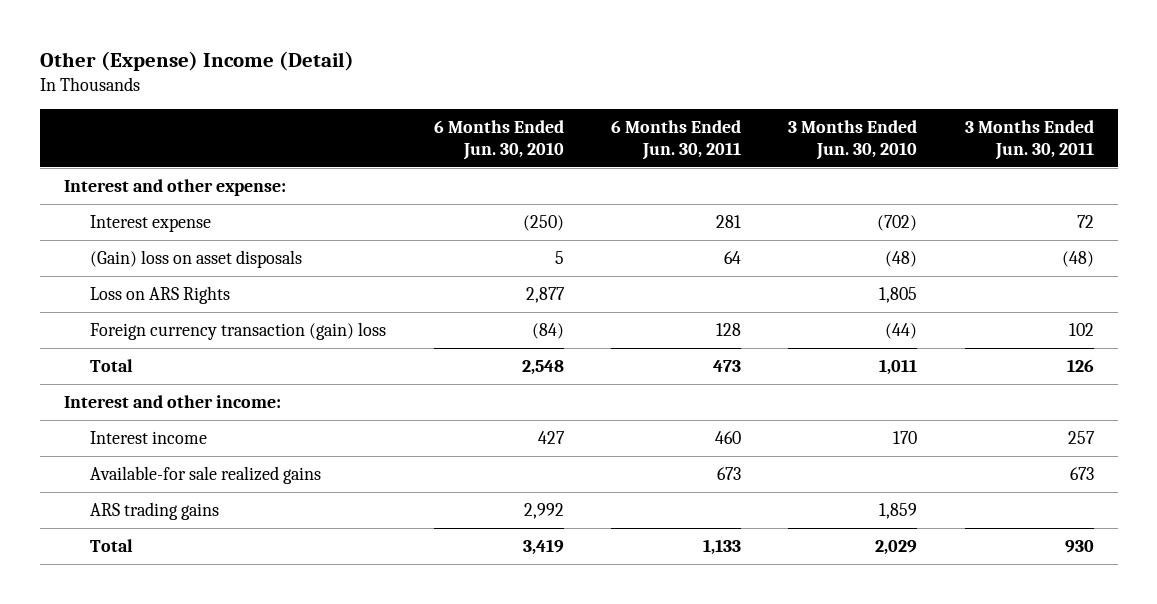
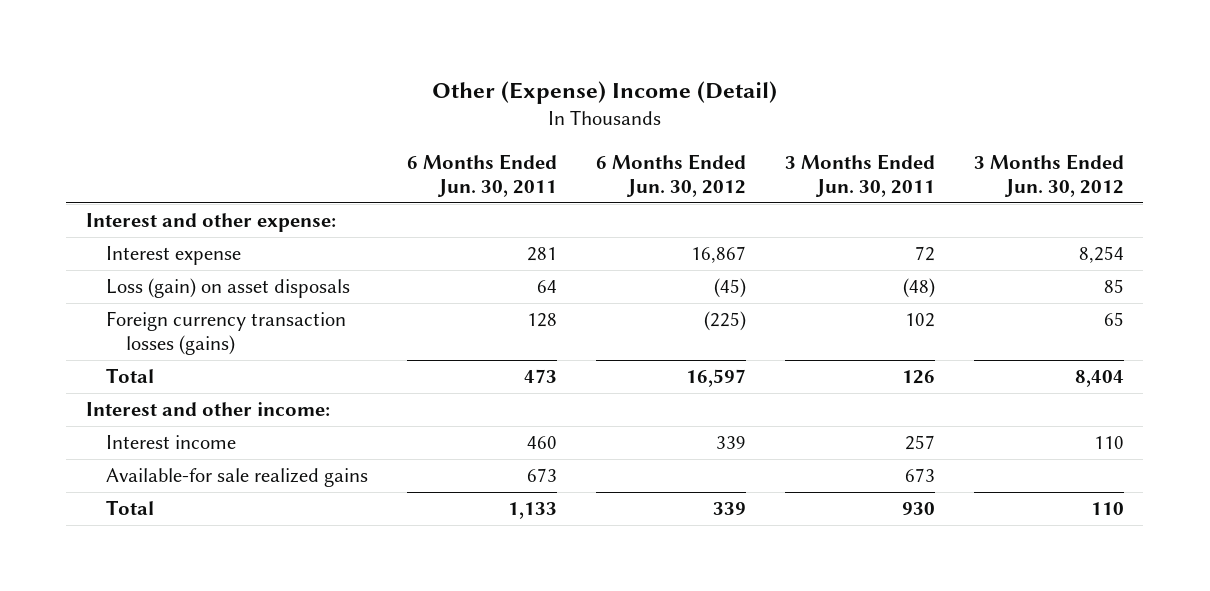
[433,119,564,160] 6 Months Ended Jun. 30, 2010 -> none
[788,119,918,160] 3 Months Ended Jun. 30, 2010 -> none
none -> [595,153,746,197] 6 Months Ended Jun. 30, 2012
none -> [973,153,1124,197] 3 Months Ended Jun. 30, 2012
[90,285,231,304] Loss on ARS Rights -> none
[90,249,303,268] (Gain) loss on asset disposals -> [105,278,350,299] Loss (gain) on asset disposals
[90,321,387,340] Foreign currency transaction (gain) loss -> [105,311,346,356] Foreign currency transaction losses (gains)
[90,501,220,520] ARS trading gains -> none

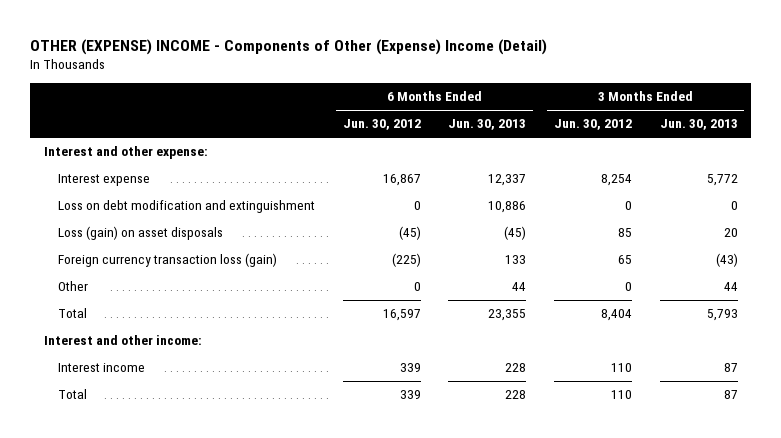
[431,80,777,104] Other (Expense) Income (Detail) -> [29,38,547,55] OTHER (EXPENSE) INCOME - Components of Other (Expense) Income (Detail)
[406,153,557,197] 6 Months Ended Jun. 30, 2011 -> none
[784,153,935,197] 3 Months Ended Jun. 30, 2011 -> none
none -> [448,119,527,131] Jun. 30, 2013
none -> [659,119,738,131] Jun. 30, 2013
none -> [58,200,316,214] Loss on debt modification and extinguishment
[105,311,346,356] Foreign currency transaction losses (gains) -> [58,253,278,268] Foreign currency transaction loss (gain)
none -> [58,281,89,292] Other
[105,468,368,488] Available-for sale realized gains -> none

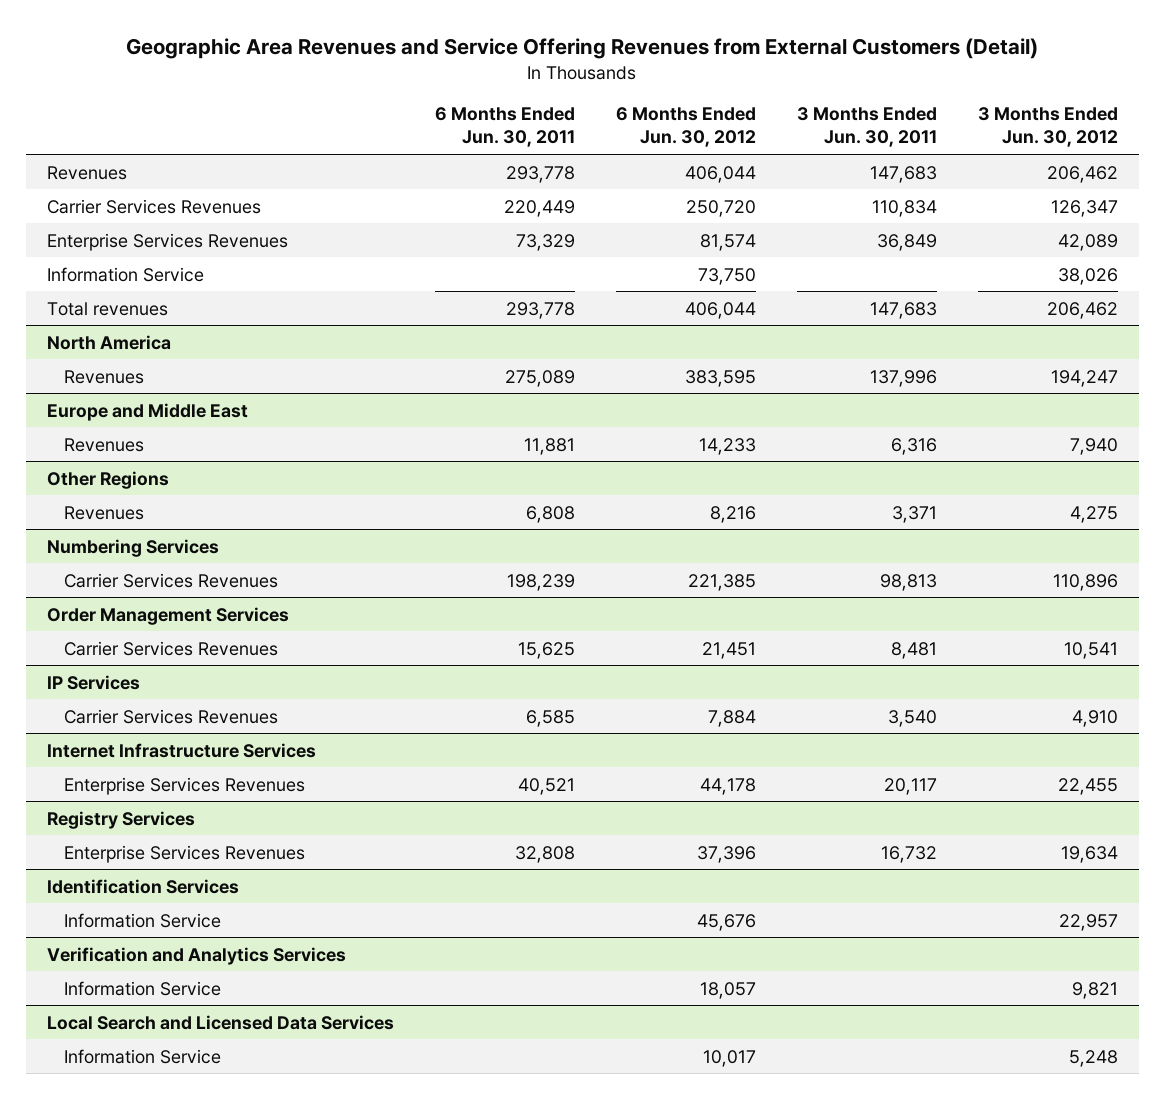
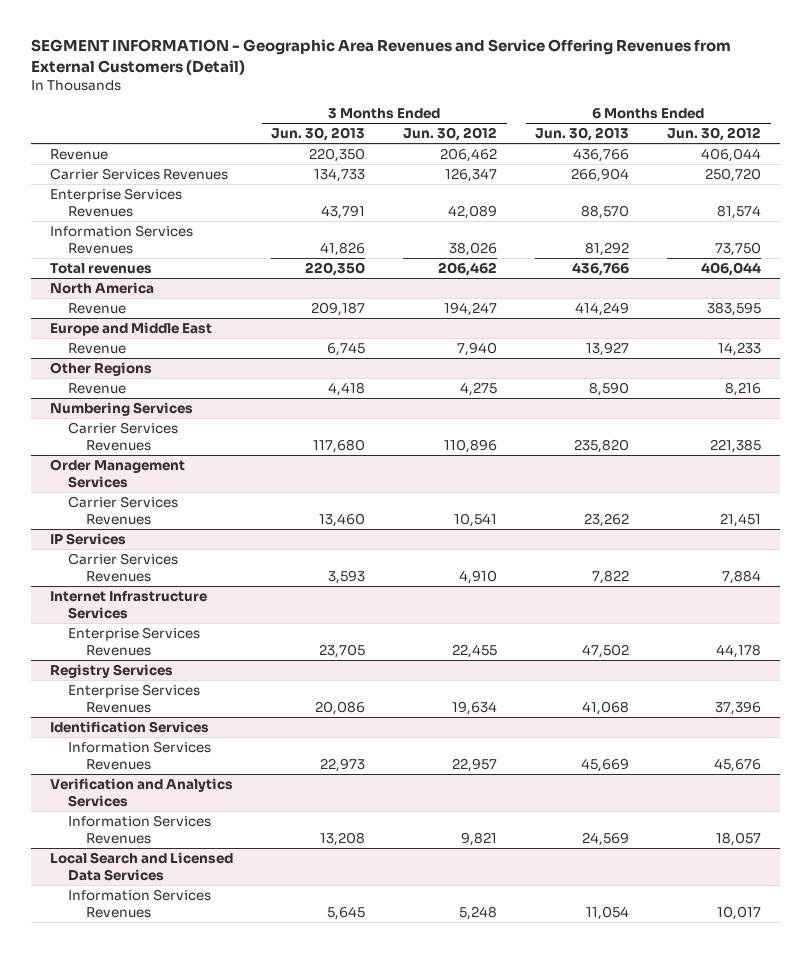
[126,38,1039,60] Geographic Area Revenues and Service Offering Revenues from External Customers (Detail) -> [30,39,731,76] SEGMENT INFORMATION - Geographic Area Revenues and Service Offering Revenues from External Customers (Detail)
[434,107,575,148] 6 Months Ended Jun. 30, 2011 -> none
[796,107,937,148] 3 Months Ended Jun. 30, 2011 -> none
none -> [271,127,366,142] Jun. 30, 2013
none -> [535,127,630,142] Jun. 30, 2013
[46,165,127,180] Revenues -> [49,148,108,160] Revenue
[46,266,204,282] Information Service -> [49,224,193,254] Information Services Revenues
[64,369,145,384] Revenues -> [68,302,127,314] Revenue
[64,437,145,452] Revenues -> [68,342,127,354] Revenue
[64,505,145,520] Revenues -> [68,382,127,394] Revenue
[64,912,222,928] Information Service -> [68,740,212,770] Information Services Revenues
[64,980,222,996] Information Service -> [68,814,212,844] Information Services Revenues
[64,1048,222,1064] Information Service -> [68,888,212,918] Information Services Revenues

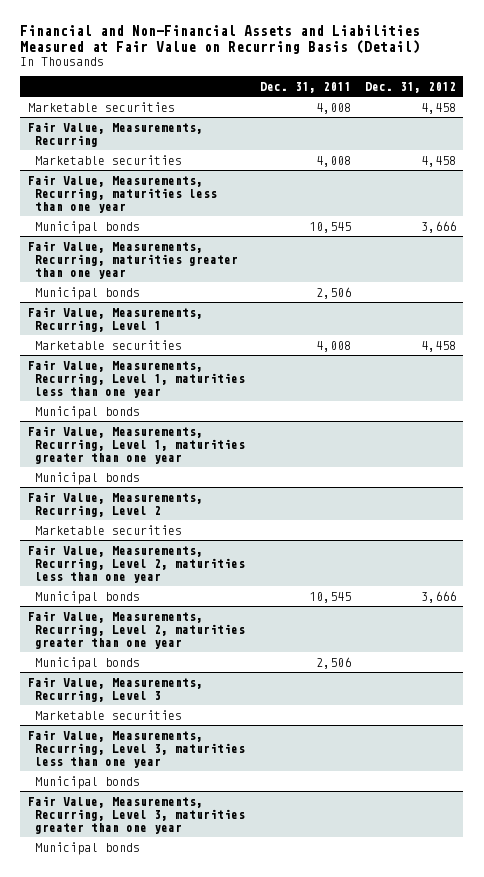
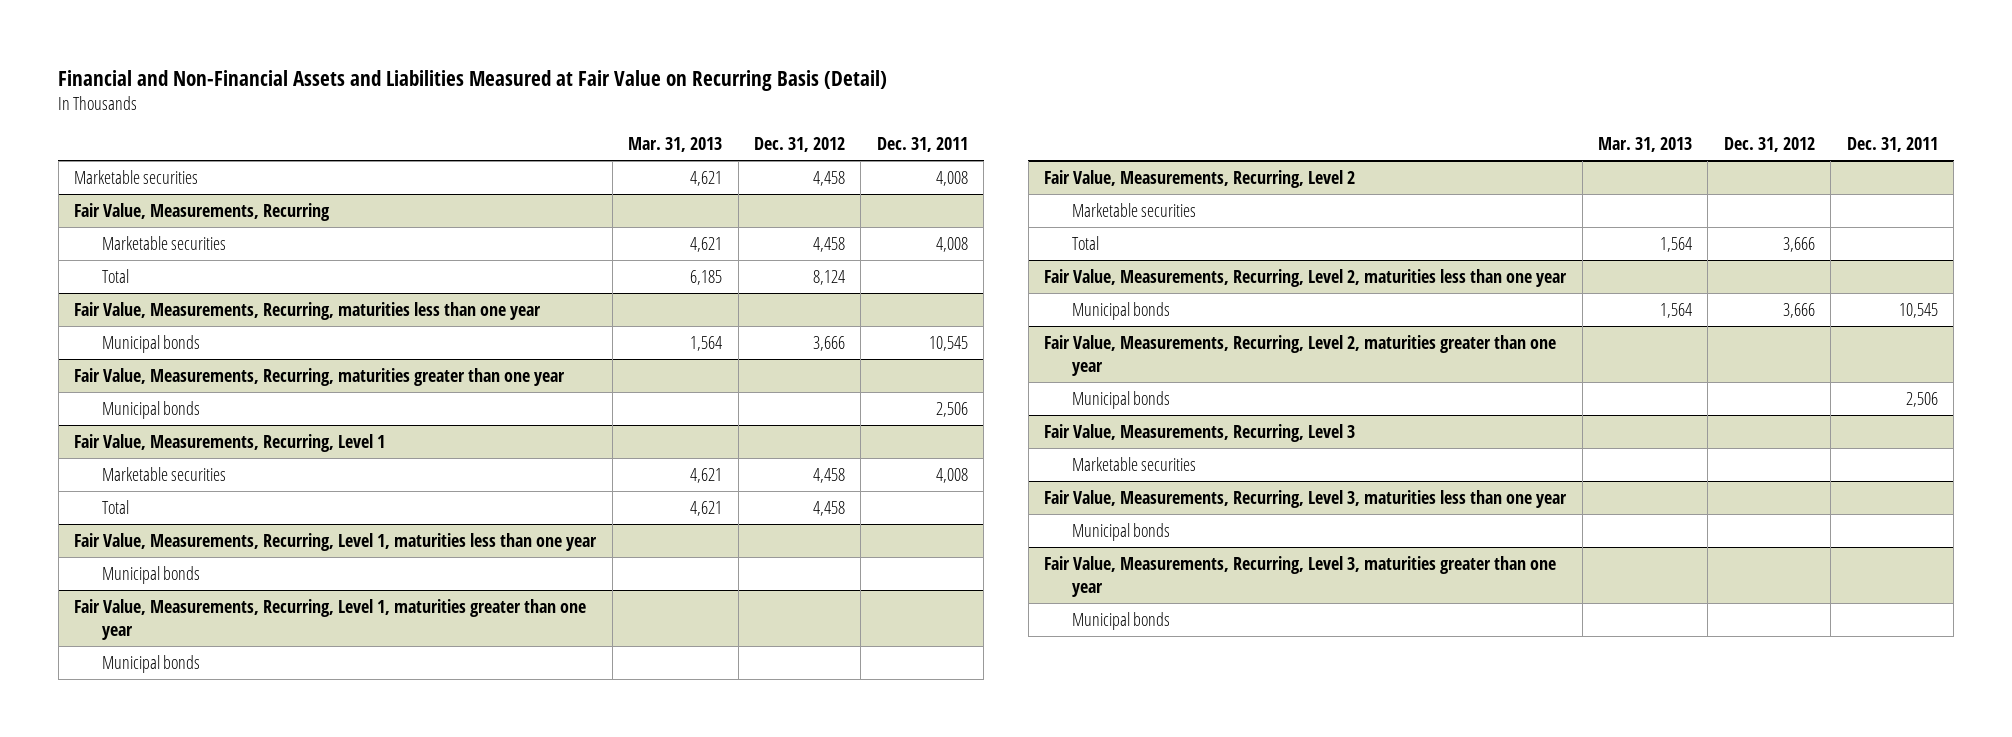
none -> [628,137,723,153] Mar. 31, 2013
none -> [102,268,130,283] Total
none -> [102,499,130,514] Total
none -> [1072,235,1100,250] Total

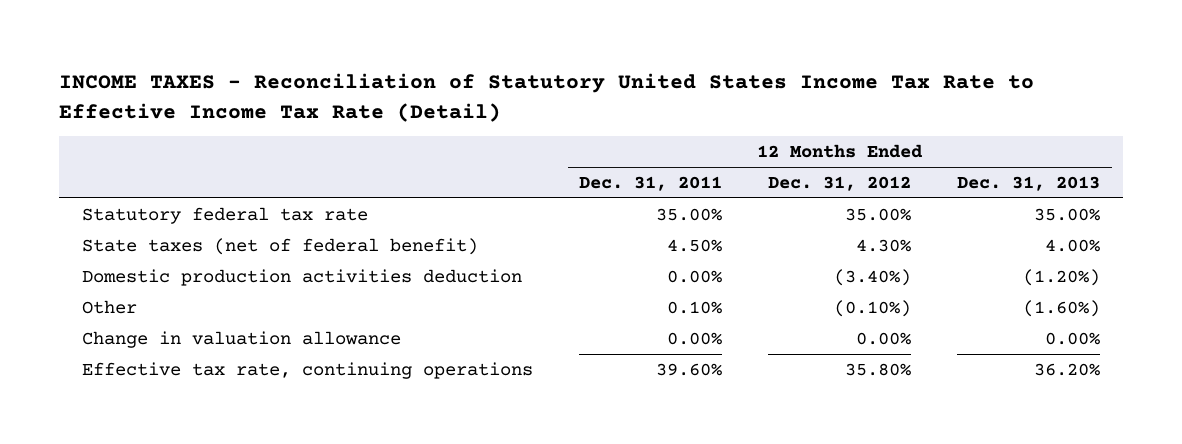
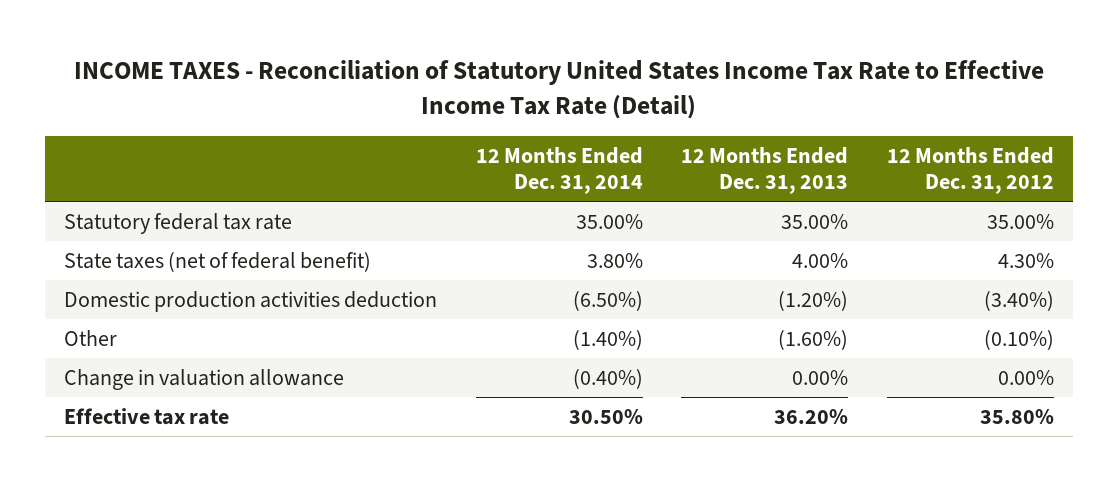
[579,176,723,192] Dec. 31, 2011 -> none
none -> [475,146,643,194] 12 Months Ended Dec. 31, 2014
[82,361,534,379] Effective tax rate, continuing operations -> [64,407,230,425] Effective tax rate

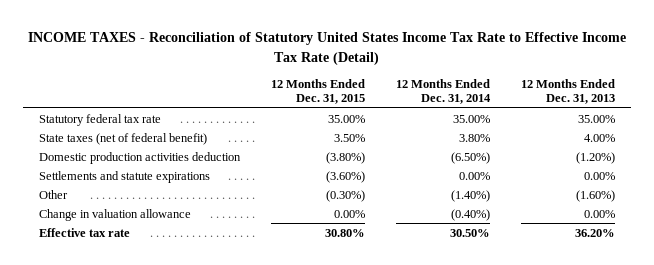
[886,146,1054,194] 12 Months Ended Dec. 31, 2012 -> none
none -> [271,78,366,105] 12 Months Ended Dec. 31, 2015
none -> [38,170,210,183] Settlements and statute expirations

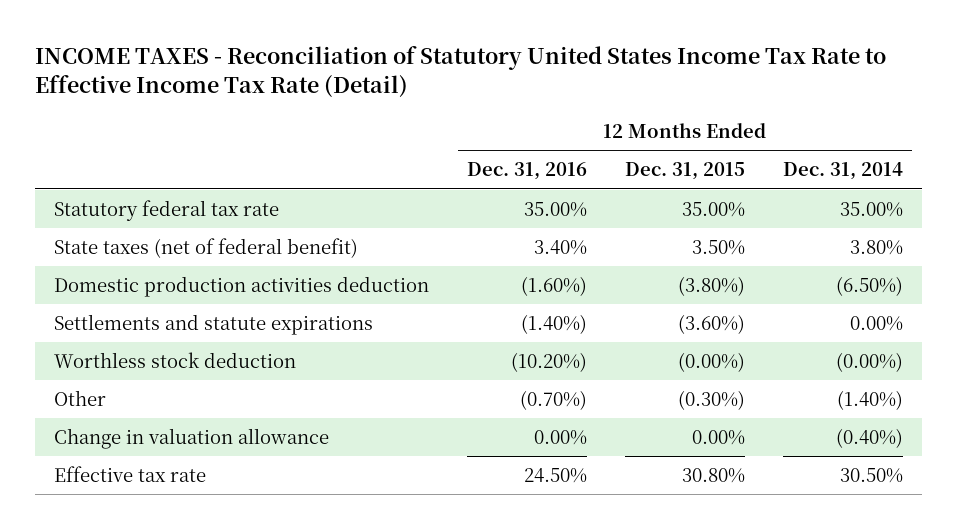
[521,78,616,105] 12 Months Ended Dec. 31, 2013 -> none
none -> [467,162,588,181] Dec. 31, 2016
none -> [54,351,297,368] Worthless stock deduction

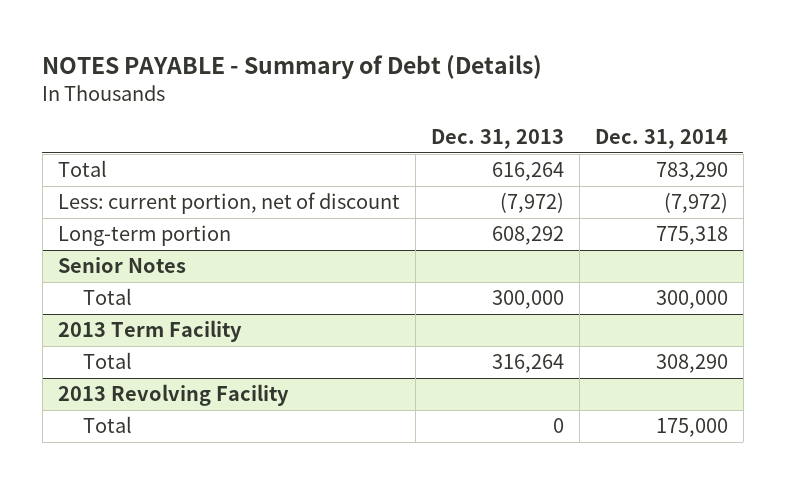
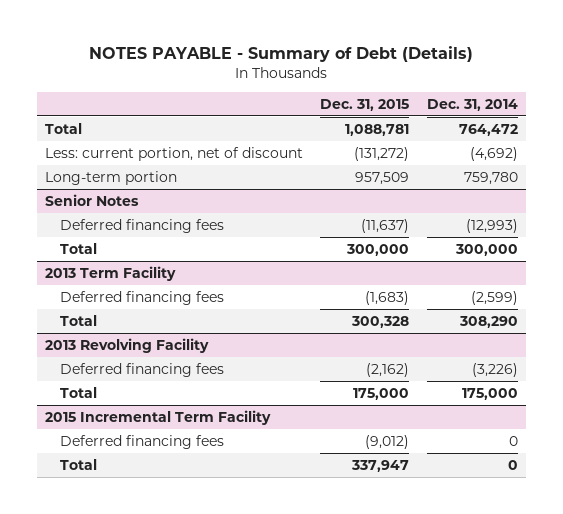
[430,129,564,150] Dec. 31, 2013 -> none
none -> [320,98,410,111] Dec. 31, 2015
[655,162,728,182] 783,290 -> [458,124,518,137] 764,472
[663,192,728,214] (7,972) -> [469,147,518,162] (4,692)
[655,226,728,246] 775,318 -> [463,172,518,186] 759,780
none -> [60,219,225,234] Deferred financing fees
none -> [60,291,225,306] Deferred financing fees
none -> [60,363,225,378] Deferred financing fees
none -> [45,410,272,426] 2015 Incremental Term Facility
none -> [60,435,225,450] Deferred financing fees
none -> [60,459,98,471] Total

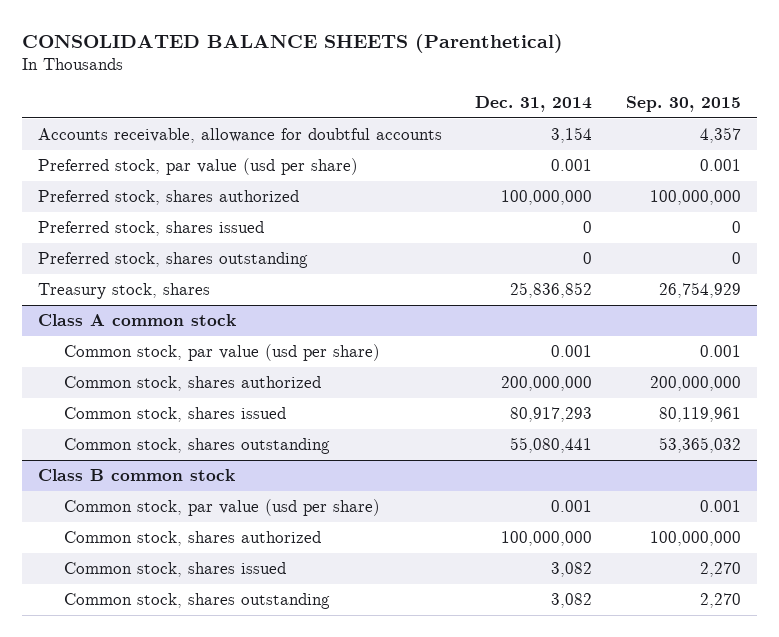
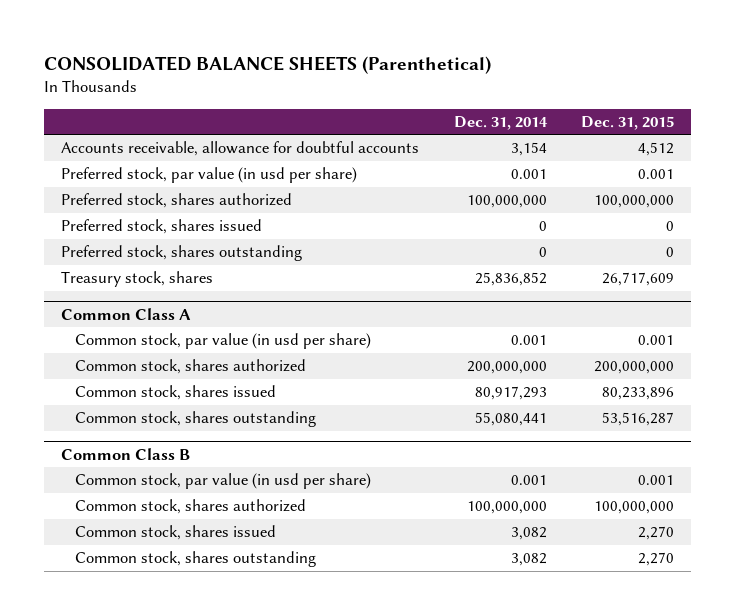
[625,96,741,113] Sep. 30, 2015 -> none
none -> [581,115,675,130] Dec. 31, 2015
[38,158,359,176] Preferred stock, par value (usd per share) -> [61,167,358,184] Preferred stock, par value (in usd per share)
[38,314,237,327] Class A common stock -> [61,307,192,320] Common Class A
[64,344,381,362] Common stock, par value (usd per share) -> [75,333,372,350] Common stock, par value (in usd per share)
[38,469,236,482] Class B common stock -> [61,447,191,460] Common Class B
[64,499,381,517] Common stock, par value (usd per share) -> [75,473,372,490] Common stock, par value (in usd per share)

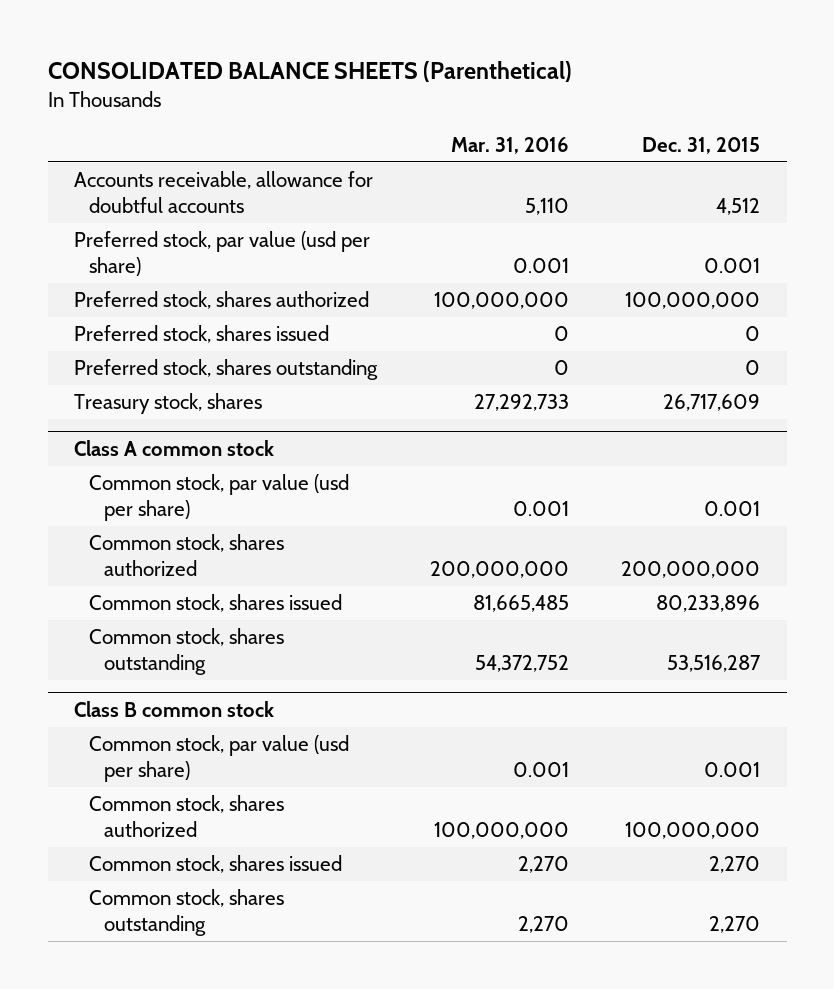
[453,115,548,130] Dec. 31, 2014 -> none
none -> [450,136,569,154] Mar. 31, 2016
[61,167,358,184] Preferred stock, par value (in usd per share) -> [73,231,370,277] Preferred stock, par value (usd per share)
[61,307,192,320] Common Class A -> [73,440,274,457] Class A common stock
[75,333,372,350] Common stock, par value (in usd per share) -> [88,474,349,522] Common stock, par value (usd per share)
[61,447,191,460] Common Class B -> [73,701,274,718] Class B common stock
[75,473,372,490] Common stock, par value (in usd per share) -> [88,735,349,783] Common stock, par value (usd per share)

